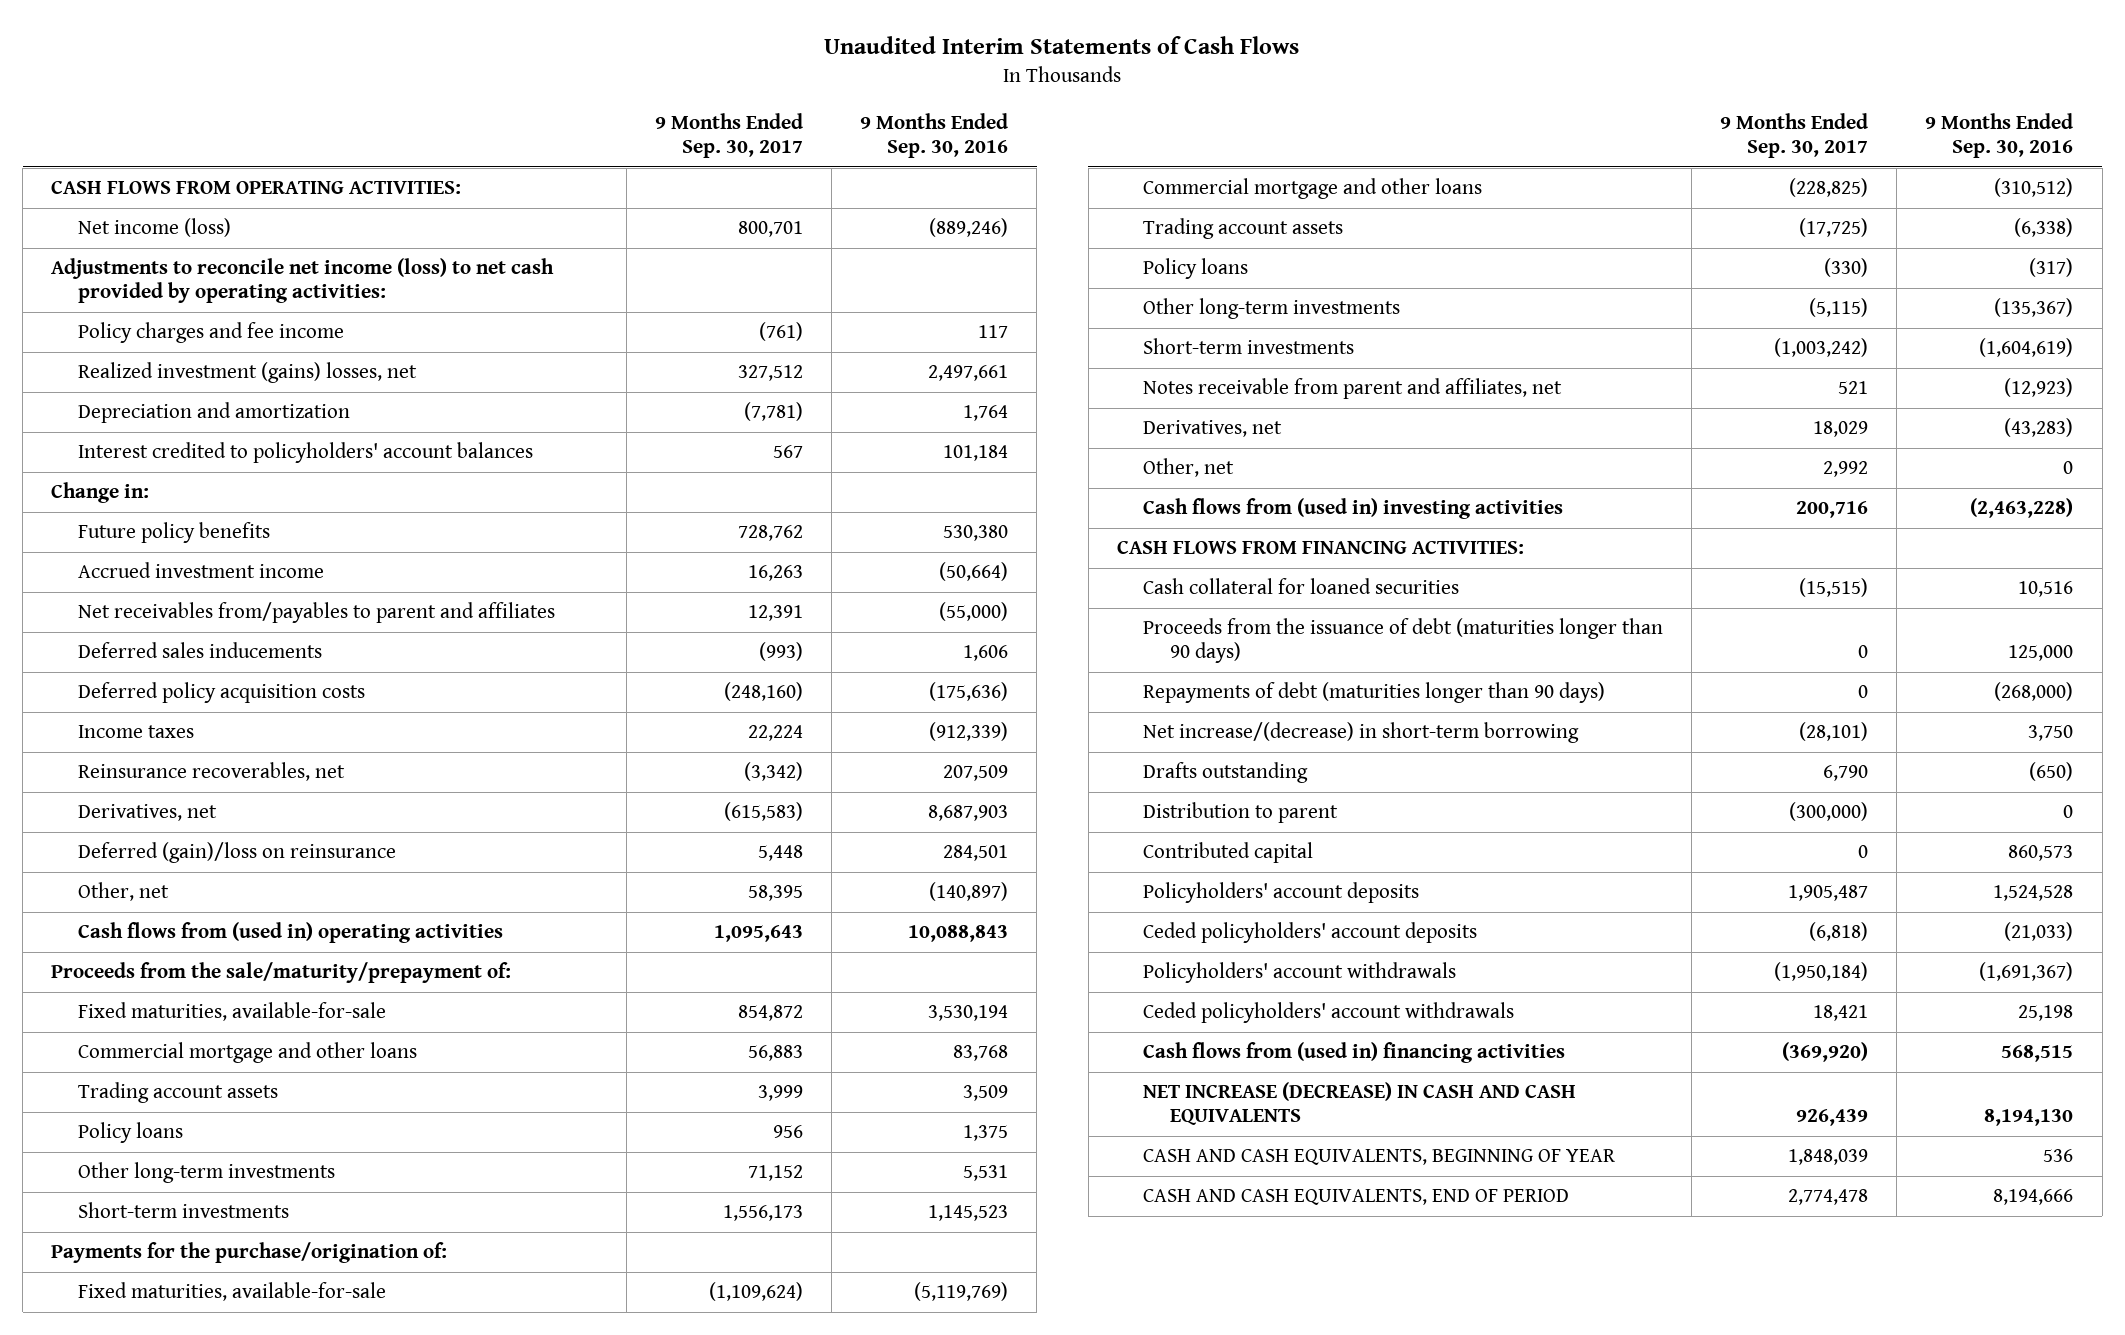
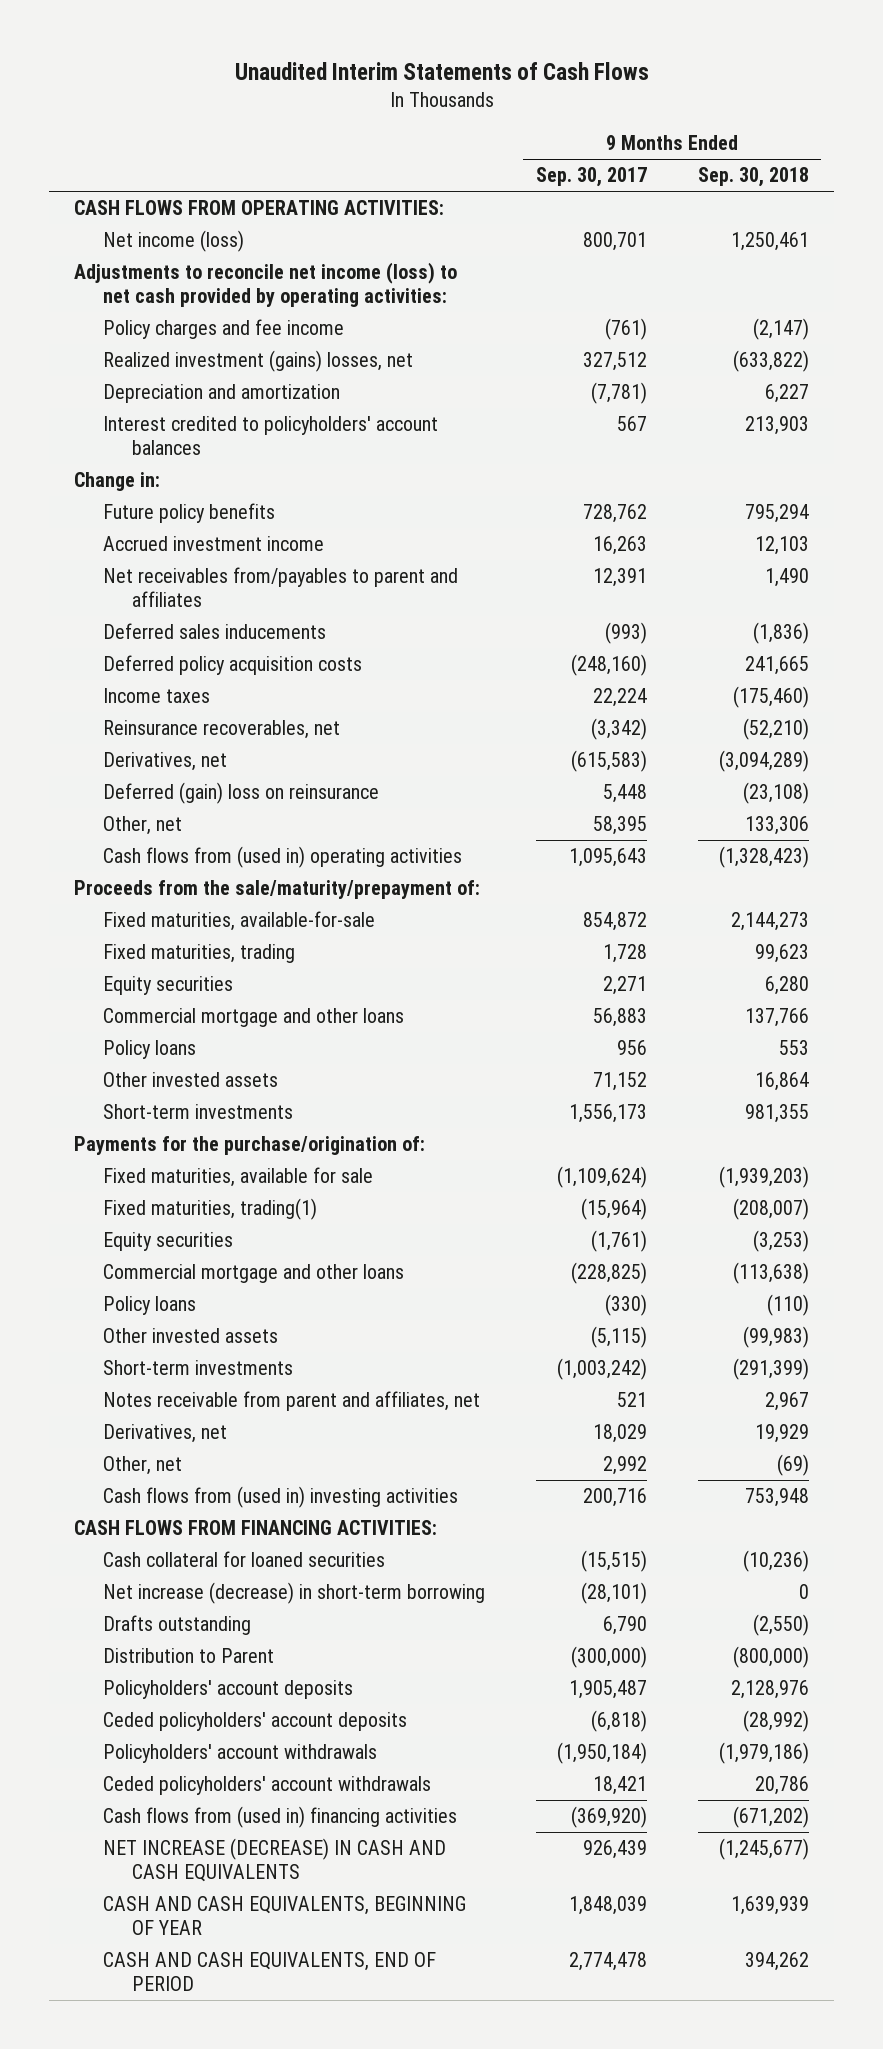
[860,113,1009,159] 9 Months Ended Sep. 30, 2016 -> none
none -> [697,167,809,188] Sep. 30, 2018
[77,842,396,864] Deferred (gain)/loss on reinsurance -> [103,782,380,805] Deferred (gain) loss on reinsurance
none -> [103,944,296,964] Fixed maturities, trading
none -> [103,976,234,996] Equity securities
[77,1082,278,1104] Trading account assets -> none
[77,1162,335,1184] Other long-term investments -> [103,1072,279,1088] Other invested assets
[77,1282,386,1302] Fixed maturities, available-for-sale -> [103,1167,374,1188] Fixed maturities, available for sale
none -> [103,1198,318,1221] Fixed maturities, trading(1)
none -> [103,1232,234,1252] Equity securities
[1143,218,1344,240] Trading account assets -> none
[1143,298,1401,320] Other long-term investments -> [103,1328,279,1344] Other invested assets
[1143,618,1664,664] Proceeds from the issuance of debt (maturities longer than 90 days) -> none
[1143,682,1606,704] Repayments of debt (maturities longer than 90 days) -> none
[1143,722,1580,744] Net increase/(decrease) in short-term borrowing -> [103,1582,486,1605] Net increase (decrease) in short-term borrowing
[1143,842,1314,864] Contributed capital -> none
[1143,802,1339,824] Distribution to parent -> [103,1648,275,1664] Distribution to Parent

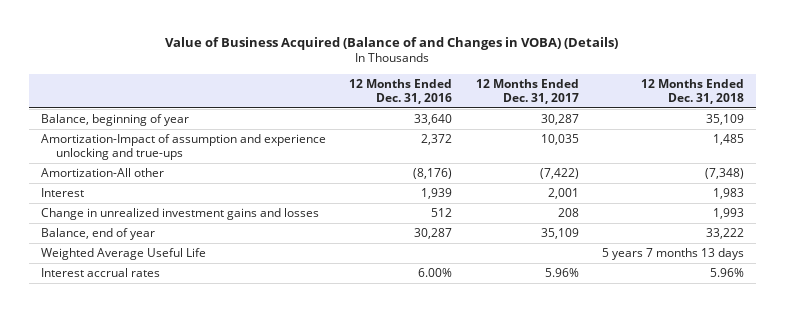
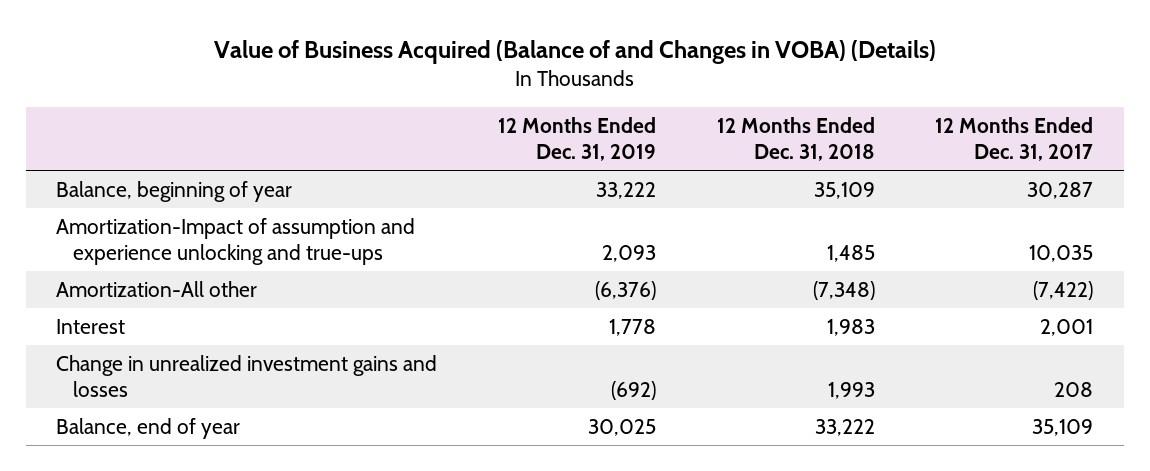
[349,78,453,104] 12 Months Ended Dec. 31, 2016 -> none
none -> [497,116,656,161] 12 Months Ended Dec. 31, 2019
[41,247,207,260] Weighted Average Useful Life -> none
[41,267,161,277] Interest accrual rates -> none

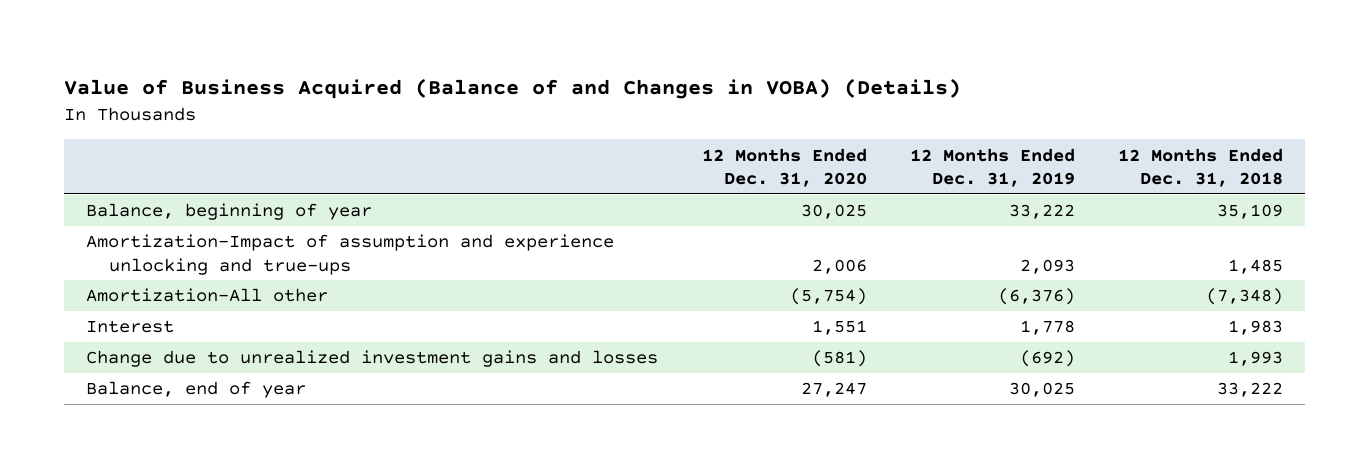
[935,116,1094,161] 12 Months Ended Dec. 31, 2017 -> none
none -> [701,147,867,187] 12 Months Ended Dec. 31, 2020
[56,354,438,397] Change in unrealized investment gains and losses -> [86,350,659,368] Change due to unrealized investment gains and losses

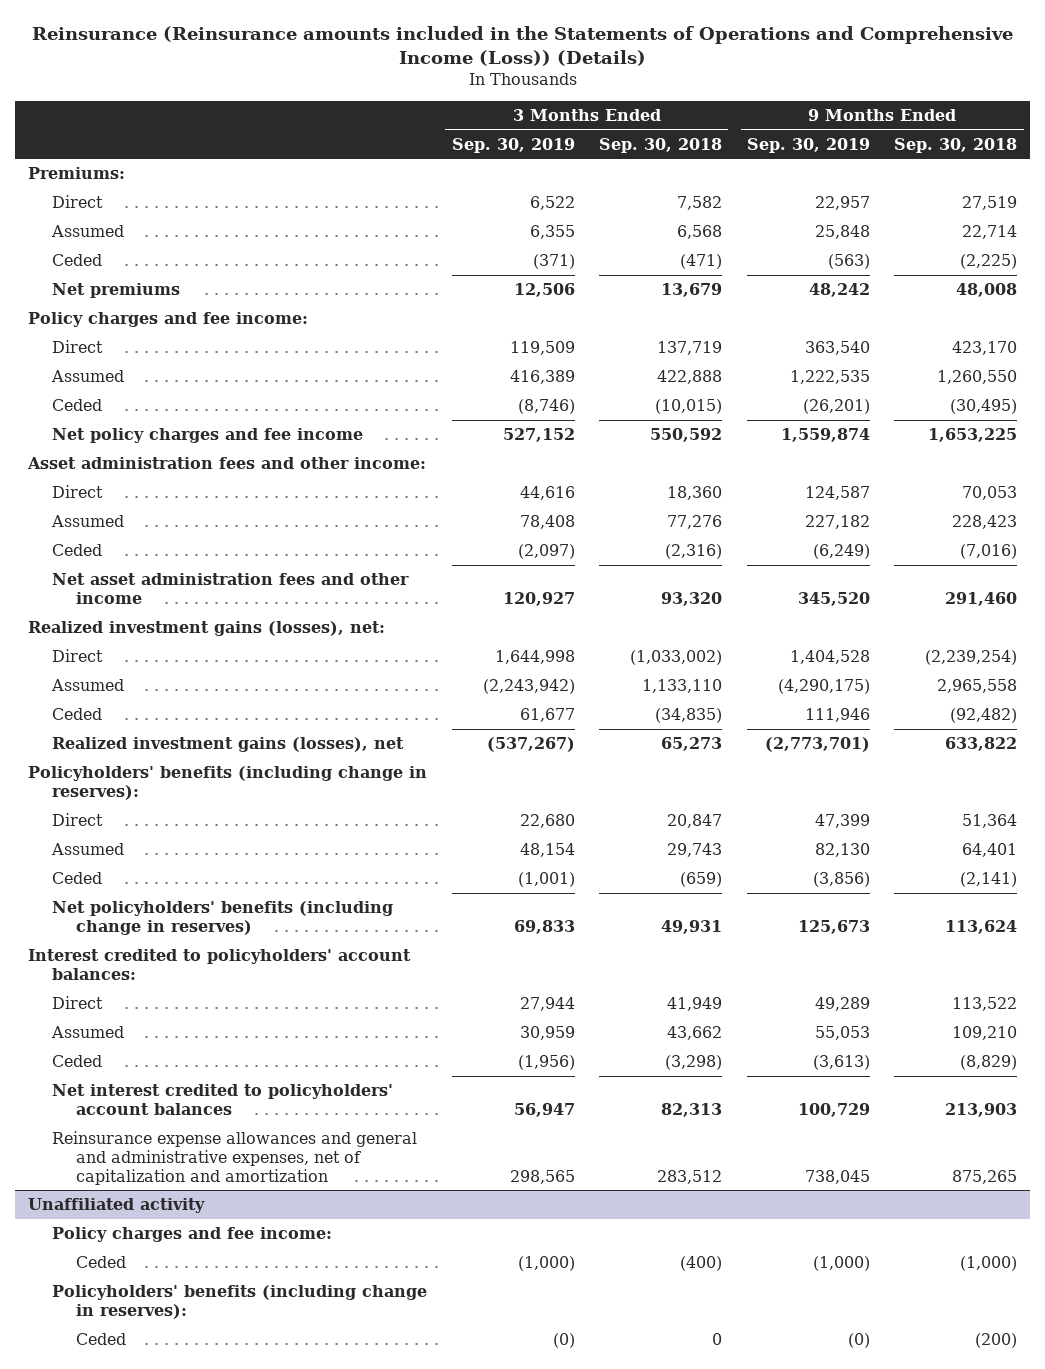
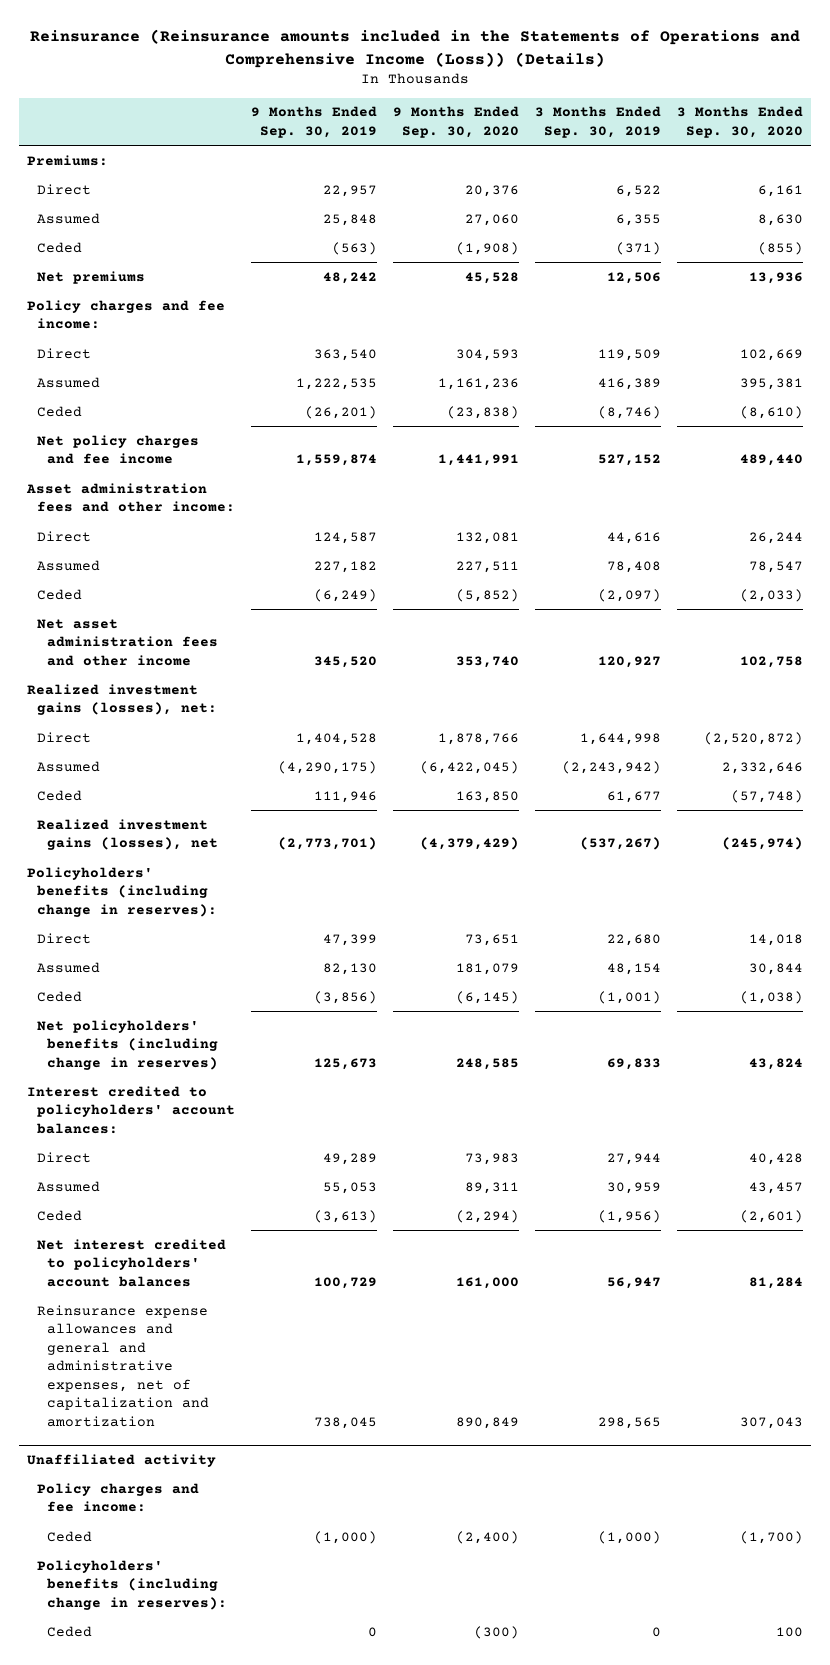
[599,137,723,153] Sep. 30, 2018 -> none
[894,137,1018,153] Sep. 30, 2018 -> none
none -> [393,106,520,138] 9 Months Ended Sep. 30, 2020
none -> [676,106,803,138] 3 Months Ended Sep. 30, 2020
[552,1333,575,1349] (0) -> [651,1626,661,1637] 0
[847,1333,870,1349] (0) -> [368,1626,378,1637] 0

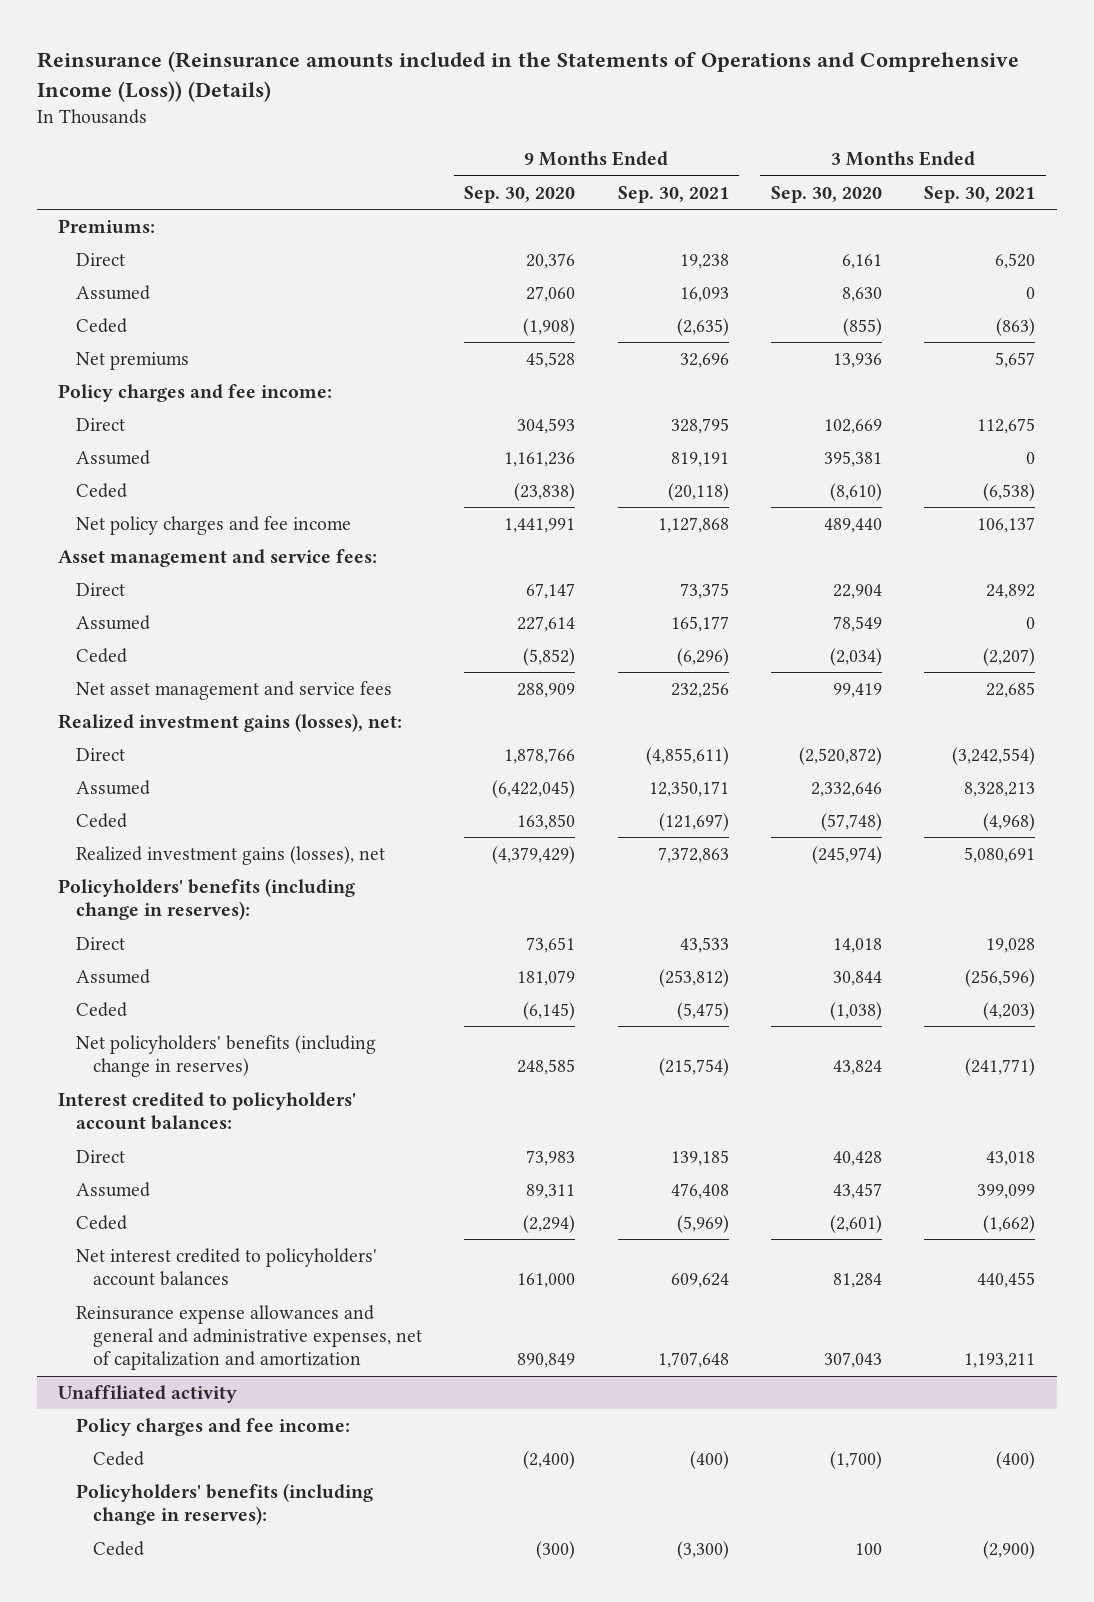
[251,106,378,138] 9 Months Ended Sep. 30, 2019 -> none
[534,106,661,138] 3 Months Ended Sep. 30, 2019 -> none
none -> [617,185,729,203] Sep. 30, 2021
none -> [924,185,1036,203] Sep. 30, 2021
[26,482,236,513] Asset administration fees and other income: -> [58,549,378,568] Asset management and service fees:
[456,531,520,544] 132,081 -> [526,583,576,600] 67,147
[748,531,803,544] 26,244 -> [832,584,882,600] 22,904
[456,560,520,573] 227,511 -> [517,616,576,633] 227,614
[748,560,803,573] 78,547 -> [832,616,882,633] 78,549
[739,588,803,602] (2,033) -> [829,648,882,667] (2,034)
[37,618,219,666] Net asset administration fees and other income -> [75,681,392,701] Net asset management and service fees
[456,655,520,668] 353,740 -> [517,683,576,699] 288,909
[739,655,803,668] 102,758 -> [832,683,882,699] 99,419

